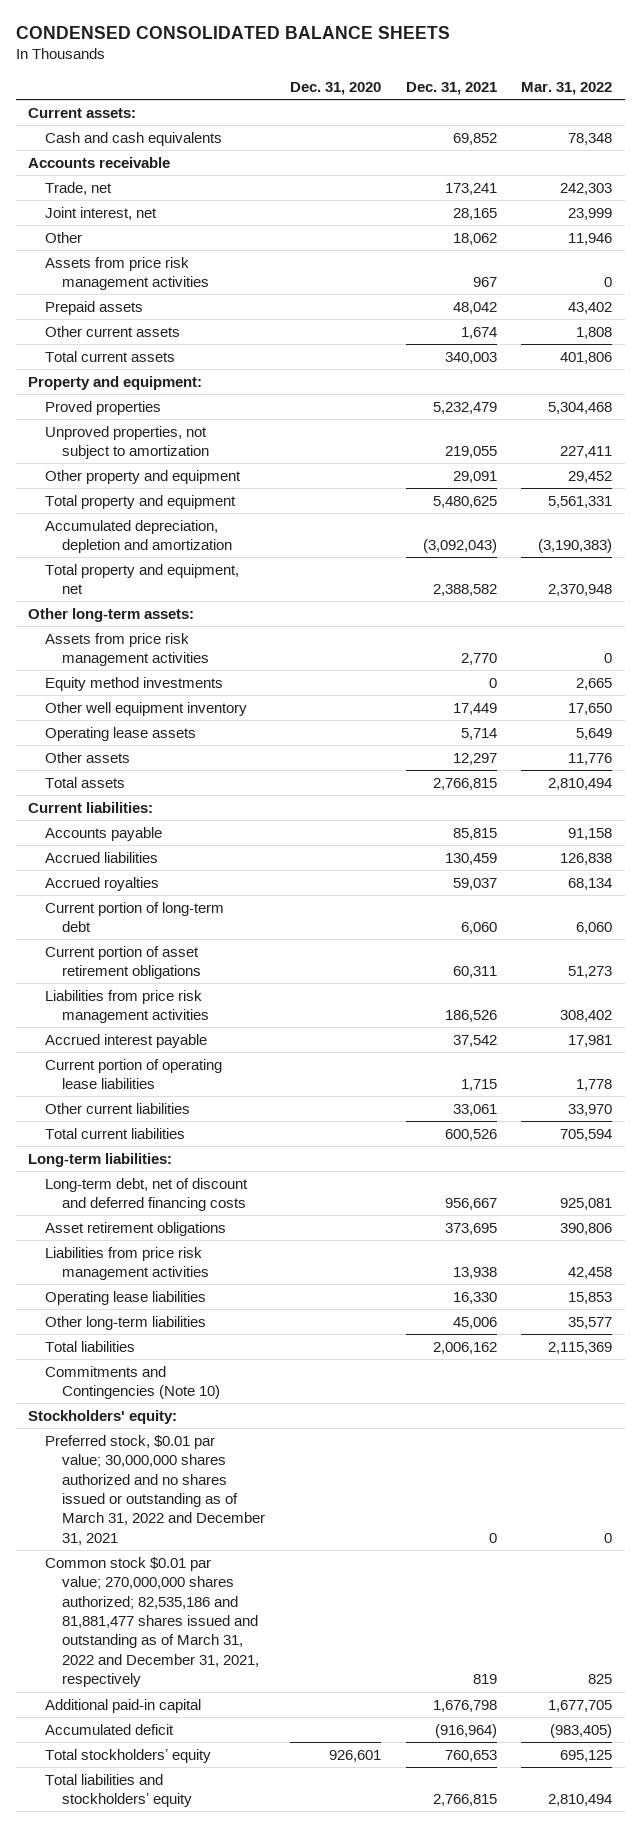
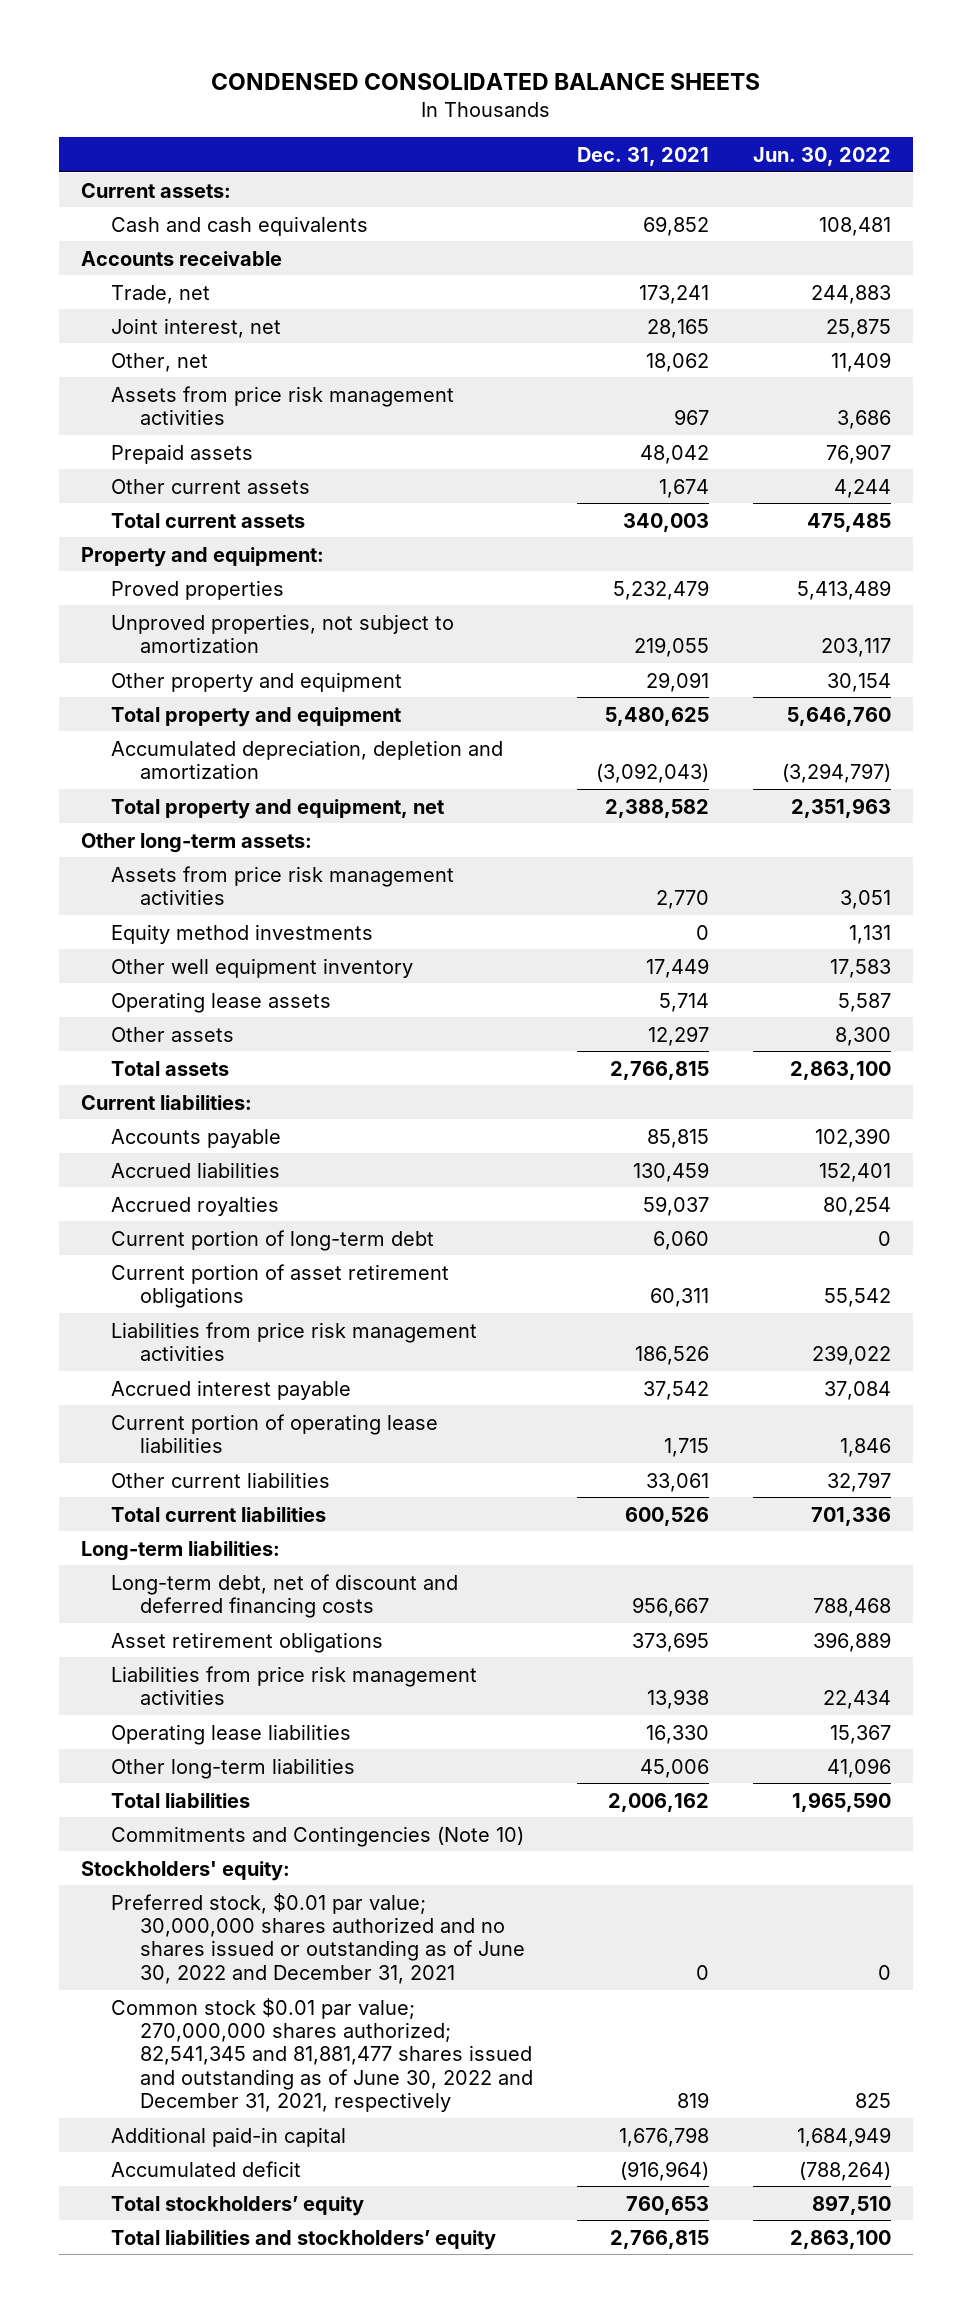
[289,81,381,95] Dec. 31, 2020 -> none
[521,81,613,95] Mar. 31, 2022 -> none
none -> [752,147,891,167] Jun. 30, 2022
[45,231,83,243] Other -> [110,352,208,372] Other, net
[45,1434,266,1545] Preferred stock, $0.01 par value; 30,000,000 shares authorized and no shares issued or outstanding as of March 31, 2022 and December 31, 2021 -> [110,1892,525,1984] Preferred stock, $0.01 par value; 30,000,000 shares authorized and no shares issued or outstanding as of June 30, 2022 and December 31, 2021
[45,1556,260,1688] Common stock $0.01 par value; 270,000,000 shares authorized; 82,535,186 and 81,881,477 shares issued and outstanding as of March 31, 2022 and December 31, 2021, respectively -> [110,1997,533,2113] Common stock $0.01 par value; 270,000,000 shares authorized; 82,541,345 and 81,881,477 shares issued and outstanding as of June 30, 2022 and December 31, 2021, respectively

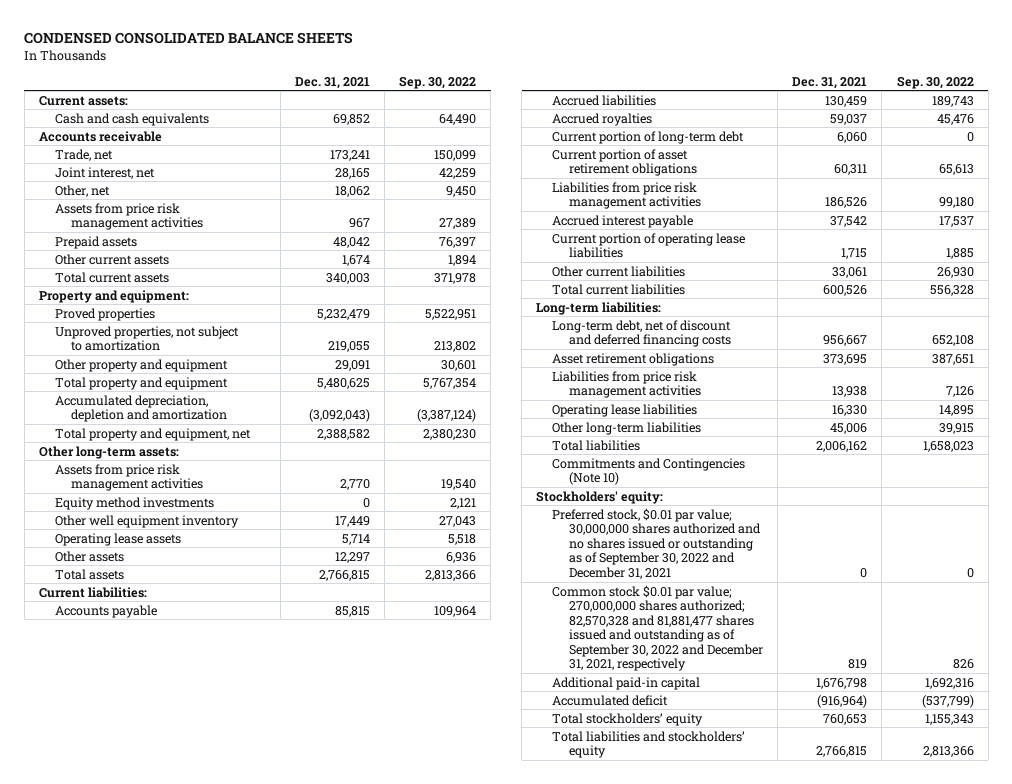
[752,147,891,167] Jun. 30, 2022 -> none
none -> [399,75,477,89] Sep. 30, 2022
[110,1892,525,1984] Preferred stock, $0.01 par value; 30,000,000 shares authorized and no shares issued or outstanding as of June 30, 2022 and December 31, 2021 -> [552,507,761,579] Preferred stock, $0.01 par value; 30,000,000 shares authorized and no shares issued or outstanding as of September 30, 2022 and December 31, 2021
[110,1997,533,2113] Common stock $0.01 par value; 270,000,000 shares authorized; 82,541,345 and 81,881,477 shares issued and outstanding as of June 30, 2022 and December 31, 2021, respectively -> [552,584,763,672] Common stock $0.01 par value; 270,000,000 shares authorized; 82,570,328 and 81,881,477 shares issued and outstanding as of September 30, 2022 and December 31, 2021, respectively

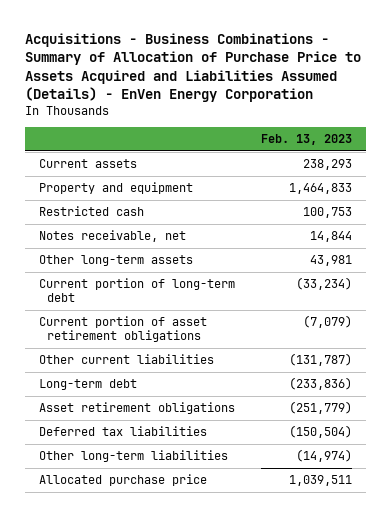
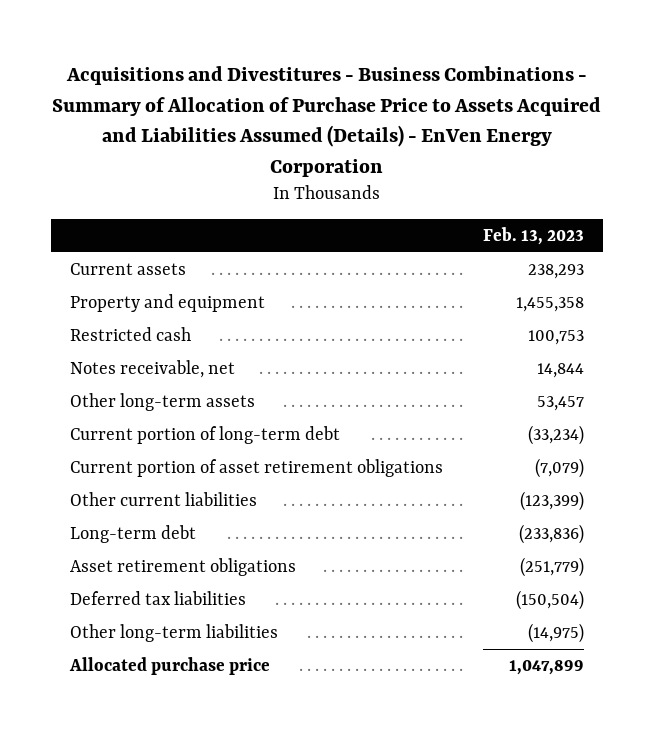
[25,32,362,103] Acquisitions - Business Combinations - Summary of Allocation of Purchase Price to Assets Acquired and Liabilities Assumed (Details) - EnVen Energy Corporation -> [52,66,602,177] Acquisitions and Divestitures - Business Combinations - Summary of Allocation of Purchase Price to Assets Acquired and Liabilities Assumed (Details) - EnVen Energy Corporation
[289,183,353,195] 1,464,833 -> [515,297,584,313] 1,455,358
[310,255,353,267] 43,981 -> [536,396,584,412] 53,457
[289,353,353,367] (131,787) -> [519,491,584,512] (123,399)
[296,449,353,463] (14,974) -> [527,623,584,644] (14,975)
[289,475,353,487] 1,039,511 -> [508,660,584,676] 1,047,899

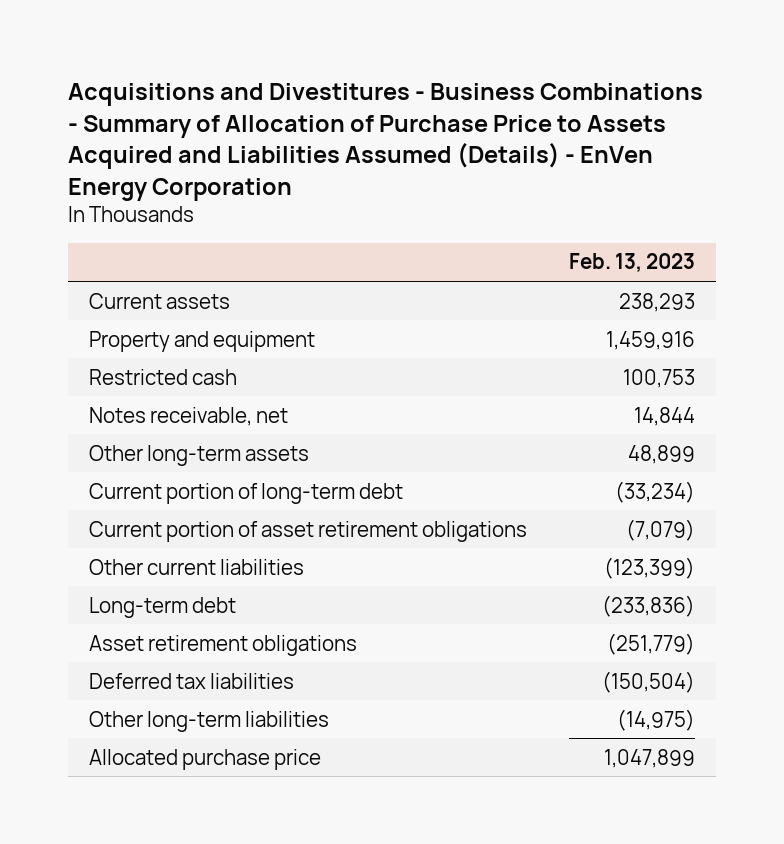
[515,297,584,313] 1,455,358 -> [605,330,695,350] 1,459,916
[536,396,584,412] 53,457 -> [627,444,695,464] 48,899

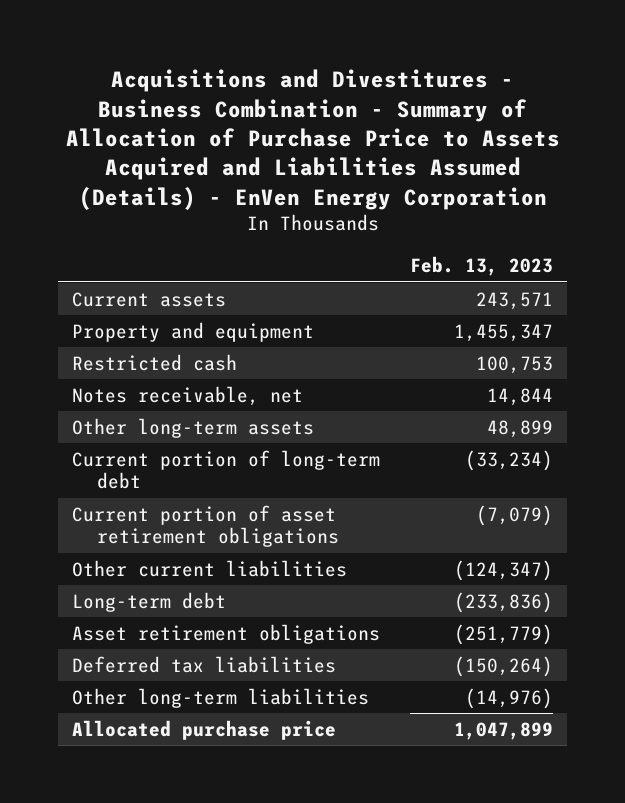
[68,83,704,201] Acquisitions and Divestitures - Business Combinations - Summary of Allocation of Purchase Price to Assets Acquired and Liabilities Assumed (Details) - EnVen Energy Corporation -> [65,69,560,210] Acquisitions and Divestitures - Business Combination - Summary of Allocation of Purchase Price to Assets Acquired and Liabilities Assumed (Details) - EnVen Energy Corporation
[618,292,695,312] 238,293 -> [475,291,553,310] 243,571
[605,330,695,350] 1,459,916 -> [453,323,553,342] 1,455,347
[603,556,695,579] (123,399) -> [453,559,553,581] (124,347)
[601,670,695,693] (150,504) -> [453,655,553,677] (150,264)
[616,708,695,731] (14,975) -> [464,687,553,709] (14,976)

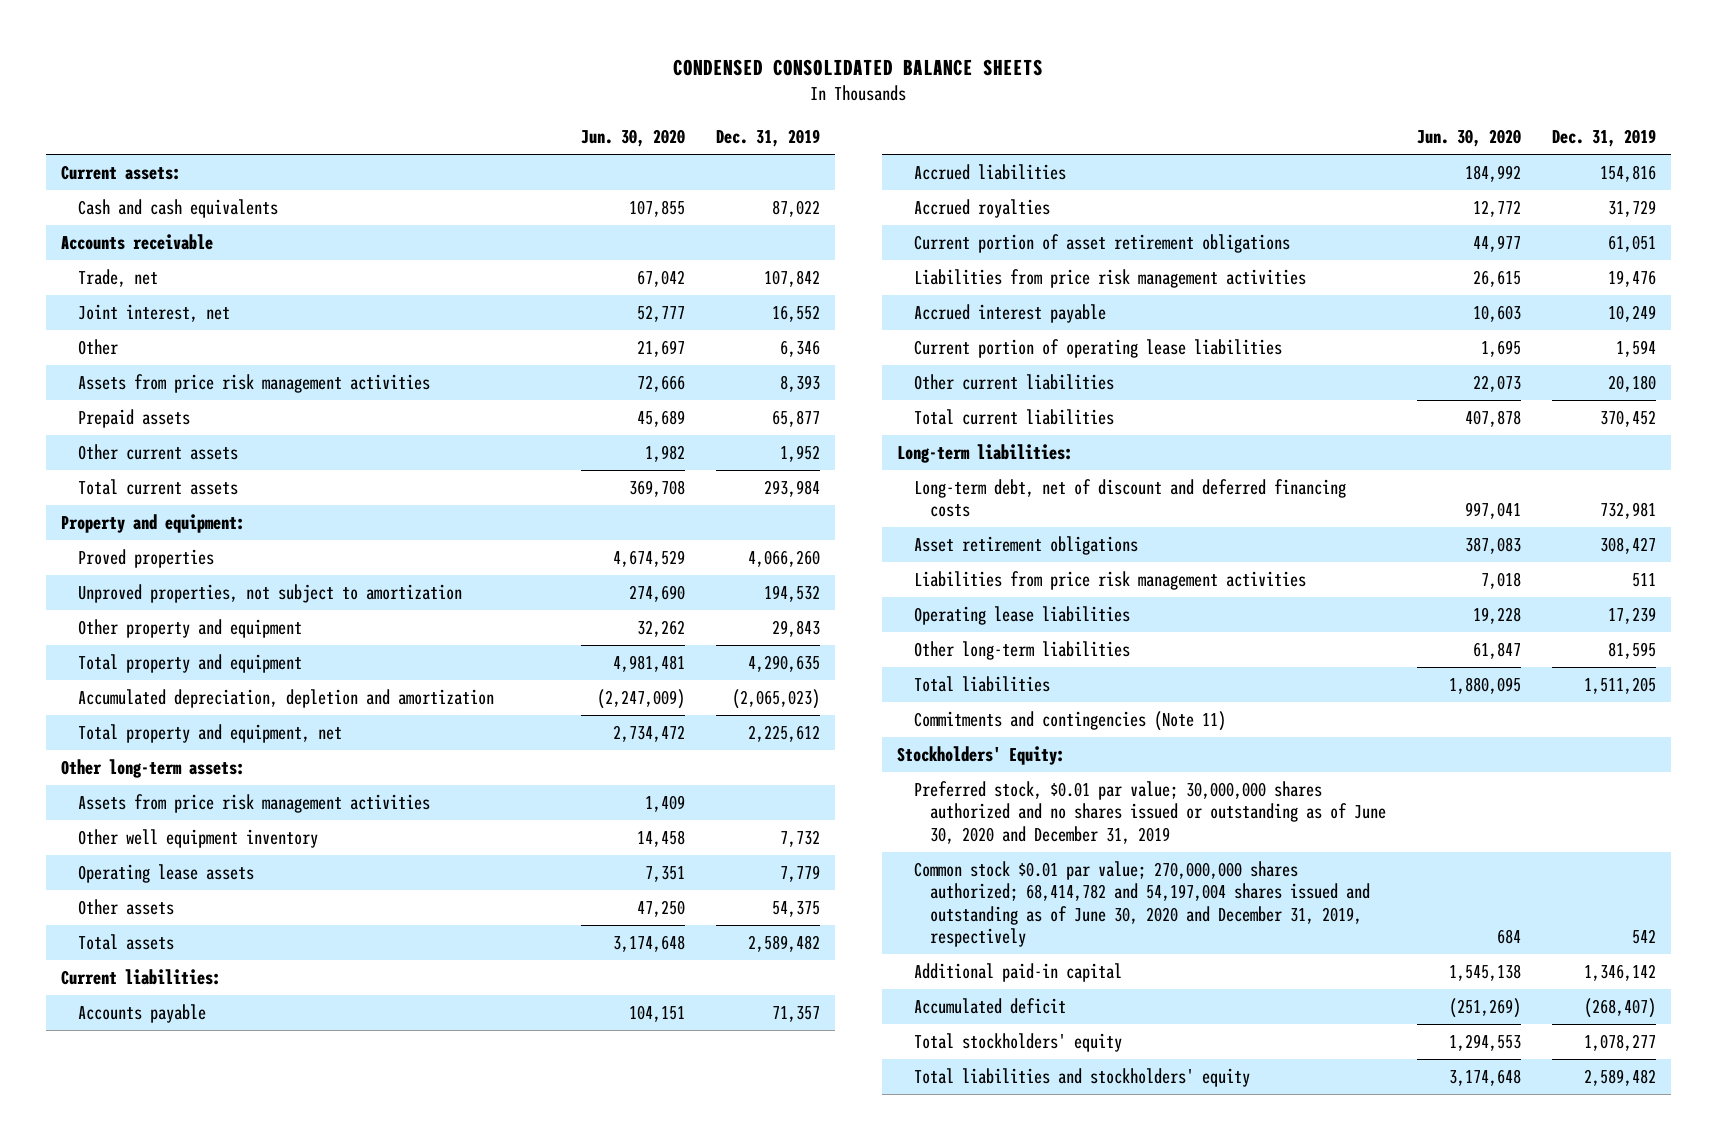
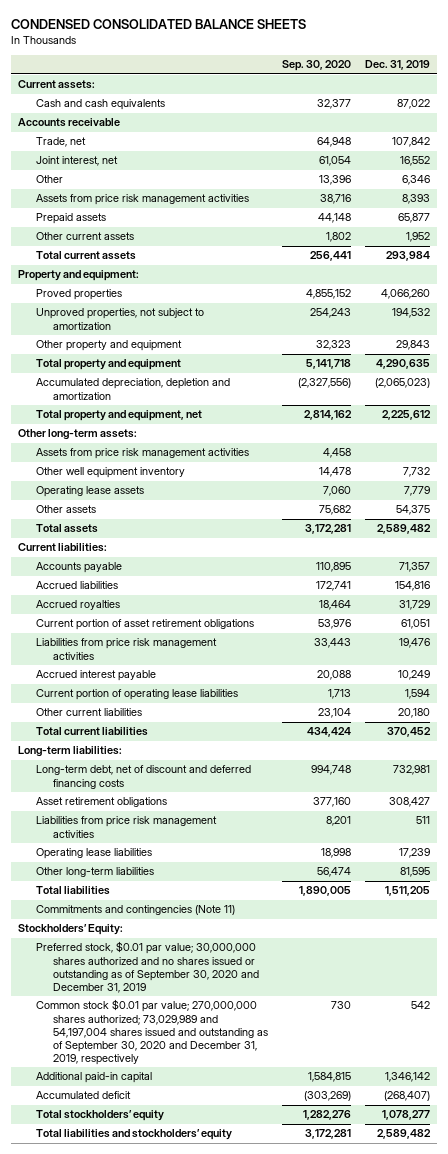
[580,128,685,147] Jun. 30, 2020 -> none
none -> [281,60,351,72] Sep. 30, 2020
[897,746,1066,766] Stockholders' Equity: -> [18,924,124,936] Stockholdersʼ Equity:
[913,781,1387,844] Preferred stock, $0.01 par value; 30,000,000 shares authorized and no shares issued or outstanding as of June 30, 2020 and December 31, 2019 -> [35,941,260,993] Preferred stock, $0.01 par value; 30,000,000 shares authorized and no shares issued or outstanding as of September 30, 2020 and December 31, 2019
[913,861,1371,948] Common stock $0.01 par value; 270,000,000 shares authorized; 68,414,782 and 54,197,004 shares issued and outstanding as of June 30, 2020 and December 31, 2019, respectively -> [35,999,269,1066] Common stock $0.01 par value; 270,000,000 shares authorized; 73,029,989 and 54,197,004 shares issued and outstanding as of September 30, 2020 and December 31, 2019, respectively
[913,1033,1122,1053] Total stockholders' equity -> [35,1110,164,1122] Total stockholdersʼ equity
[913,1068,1250,1088] Total liabilities and stockholders' equity -> [35,1129,232,1141] Total liabilities and stockholdersʼ equity

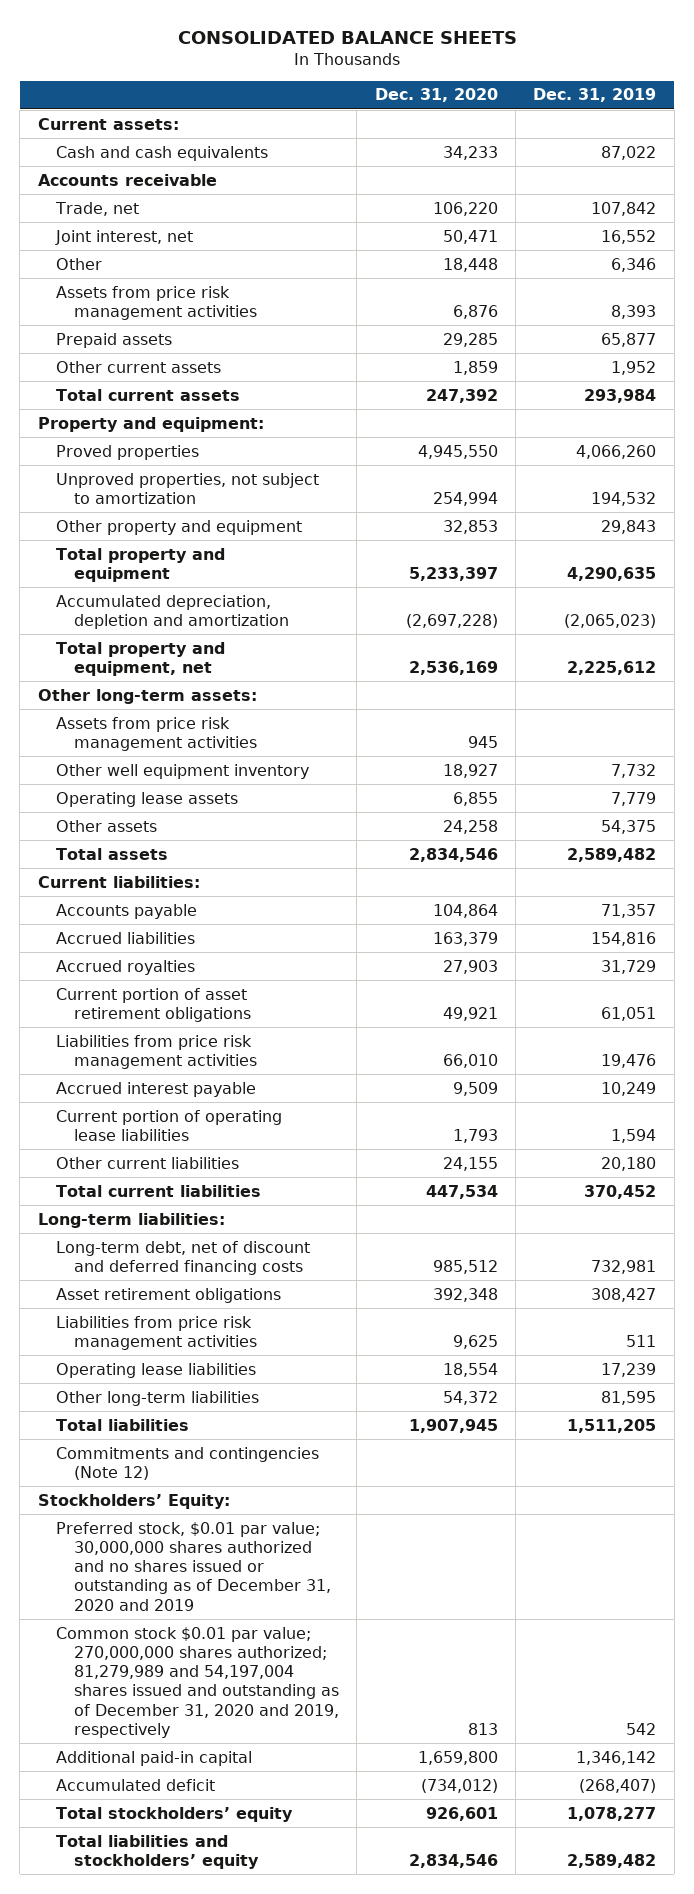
[11,18,307,29] CONDENSED CONSOLIDATED BALANCE SHEETS -> [177,31,517,45] CONSOLIDATED BALANCE SHEETS
[281,60,351,72] Sep. 30, 2020 -> none
none -> [374,88,498,103] Dec. 31, 2020
[35,905,235,916] Commitments and contingencies (Note 11) -> [55,1446,319,1480] Commitments and contingencies (Note 12)
[35,941,260,993] Preferred stock, $0.01 par value; 30,000,000 shares authorized and no shares issued or outstanding as of September 30, 2020 and December 31, 2019 -> [55,1521,332,1611] Preferred stock, $0.01 par value; 30,000,000 shares authorized and no shares issued or outstanding as of December 31, 2020 and 2019
[35,999,269,1066] Common stock $0.01 par value; 270,000,000 shares authorized; 73,029,989 and 54,197,004 shares issued and outstanding as of September 30, 2020 and December 31, 2019, respectively -> [55,1626,340,1738] Common stock $0.01 par value; 270,000,000 shares authorized; 81,279,989 and 54,197,004 shares issued and outstanding as of December 31, 2020 and 2019, respectively

